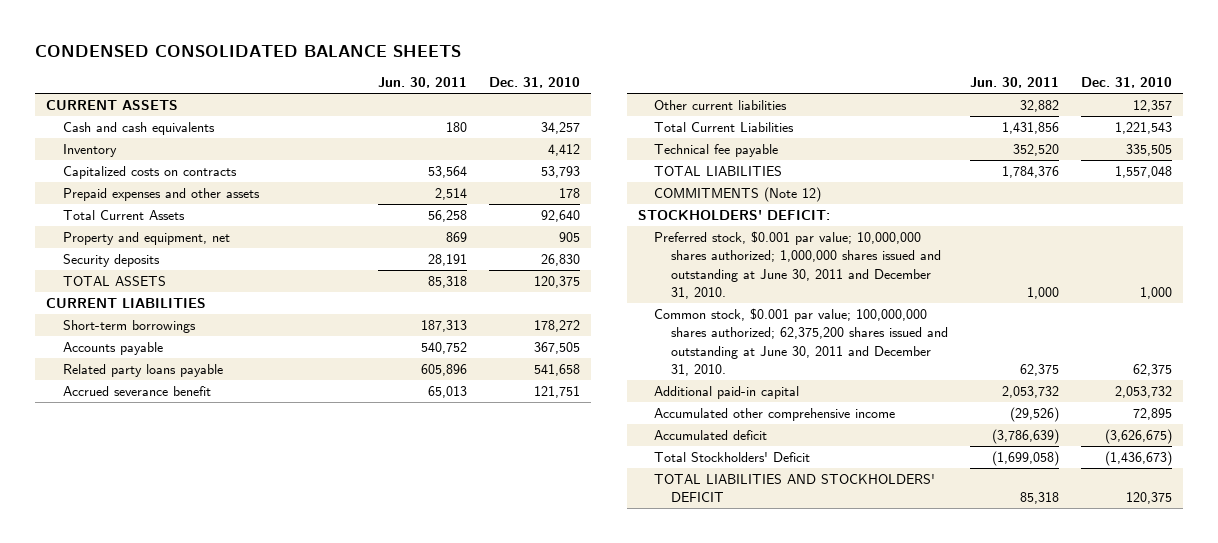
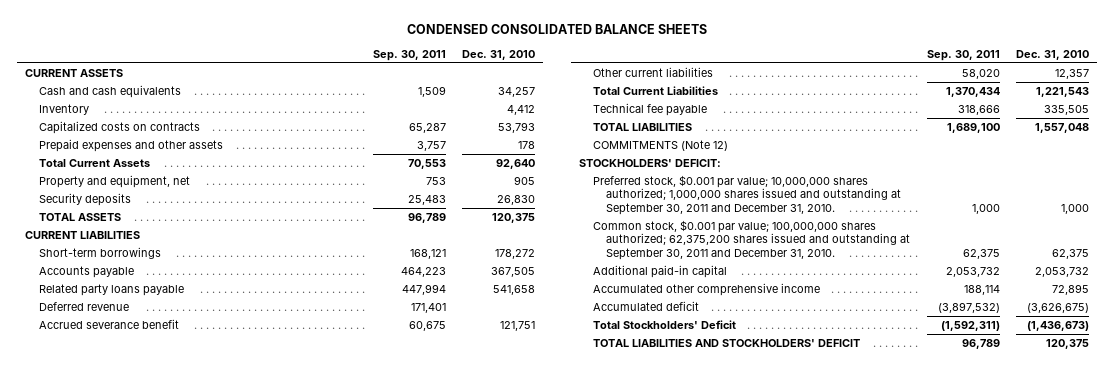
[378,77,468,89] Jun. 30, 2011 -> none
none -> [372,49,446,61] Sep. 30, 2011
none -> [38,302,129,312] Deferred revenue
[654,230,941,300] Preferred stock, $0.001 par value; 10,000,000 shares authorized; 1,000,000 shares issued and outstanding at June 30, 2011 and December 31, 2010. -> [592,175,902,215] Preferred stock, $0.001 par value; 10,000,000 shares authorized; 1,000,000 shares issued and outstanding at September 30, 2011 and December 31, 2010.
[654,307,948,377] Common stock, $0.001 par value; 100,000,000 shares authorized; 62,375,200 shares issued and outstanding at June 30, 2011 and December 31, 2010. -> [592,220,911,260] Common stock, $0.001 par value; 100,000,000 shares authorized; 62,375,200 shares issued and outstanding at September 30, 2011 and December 31, 2010.

